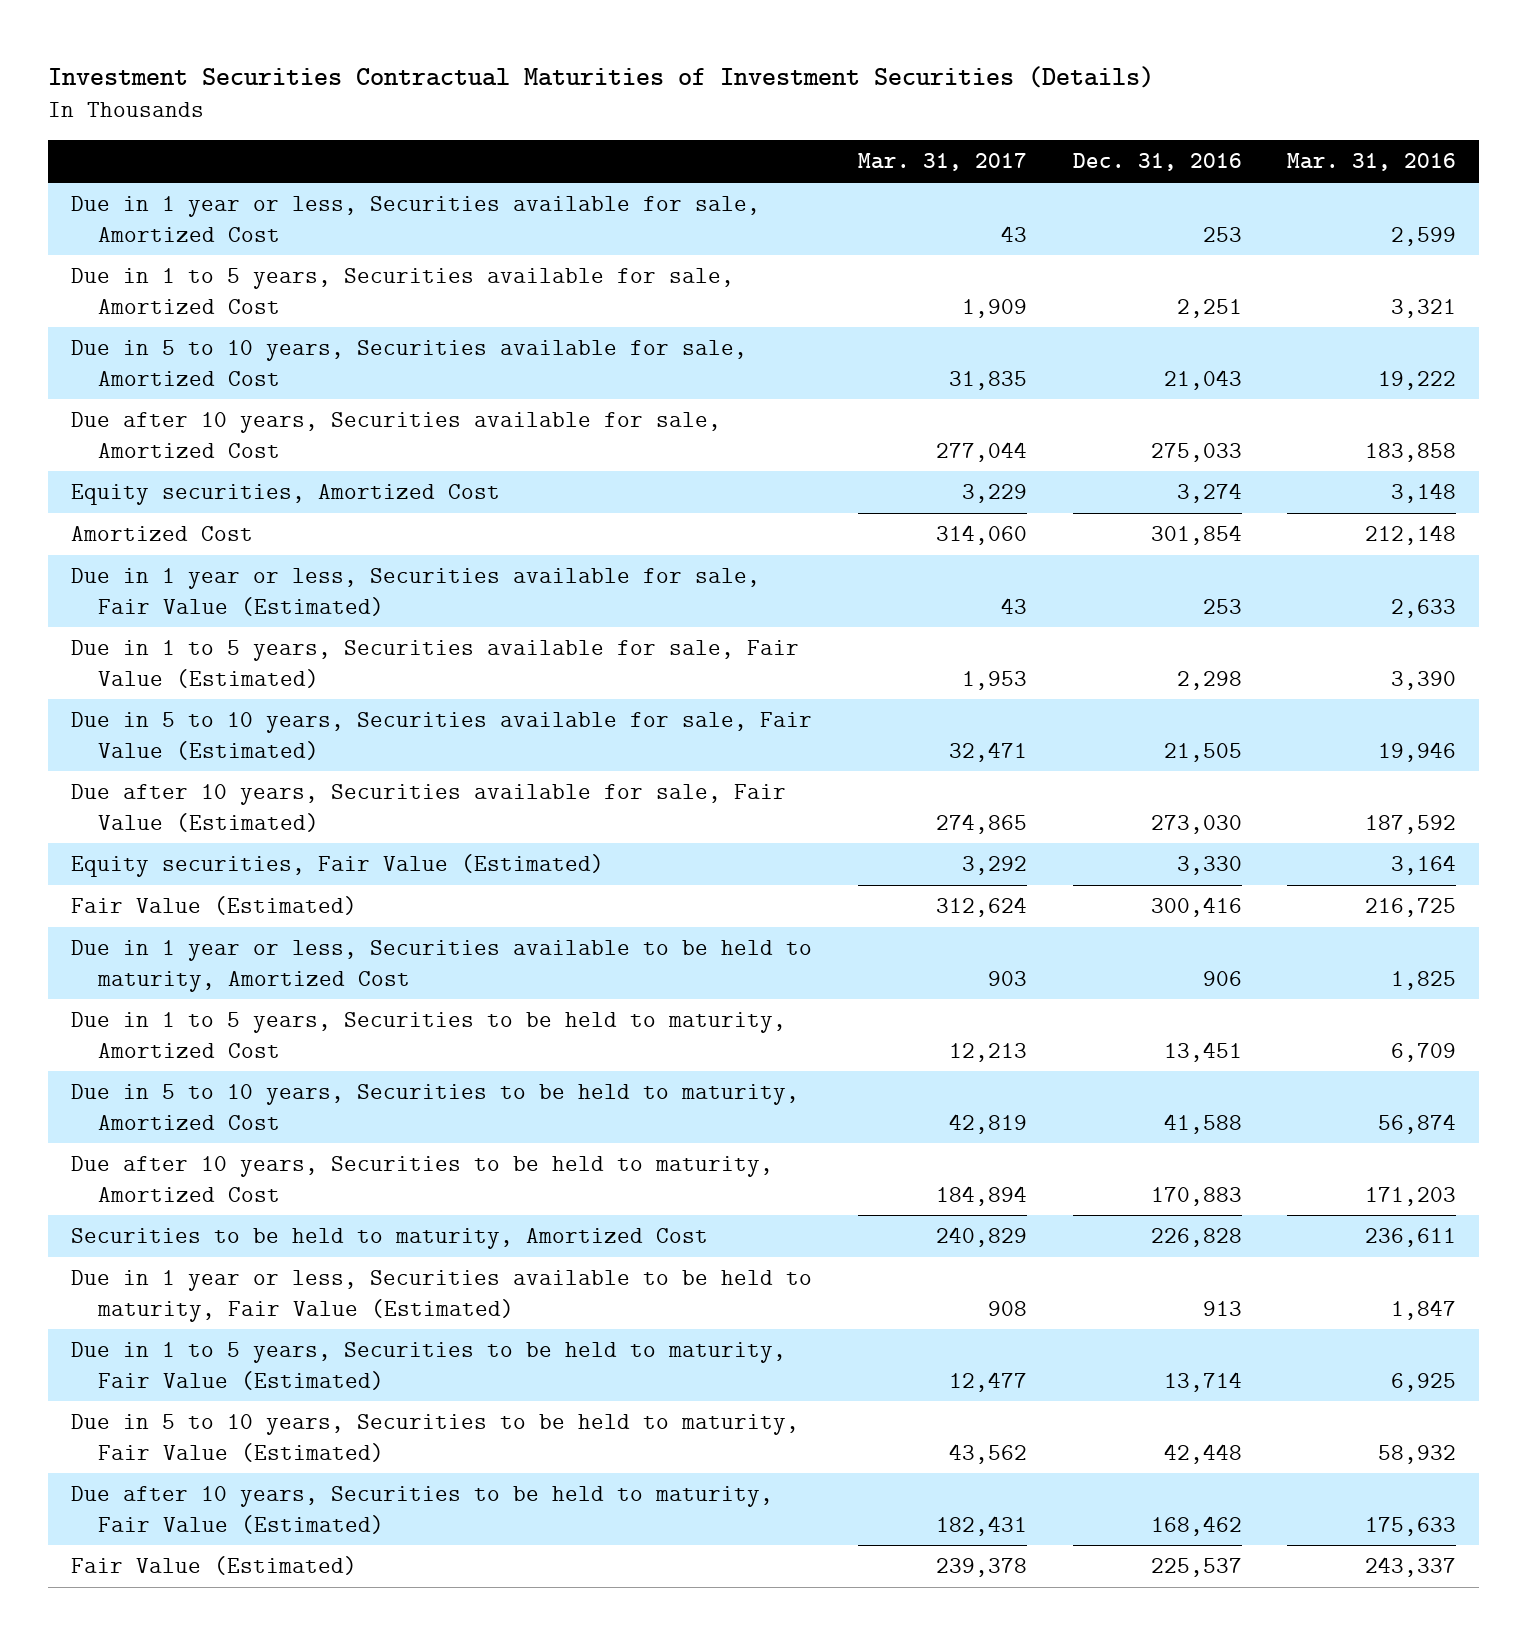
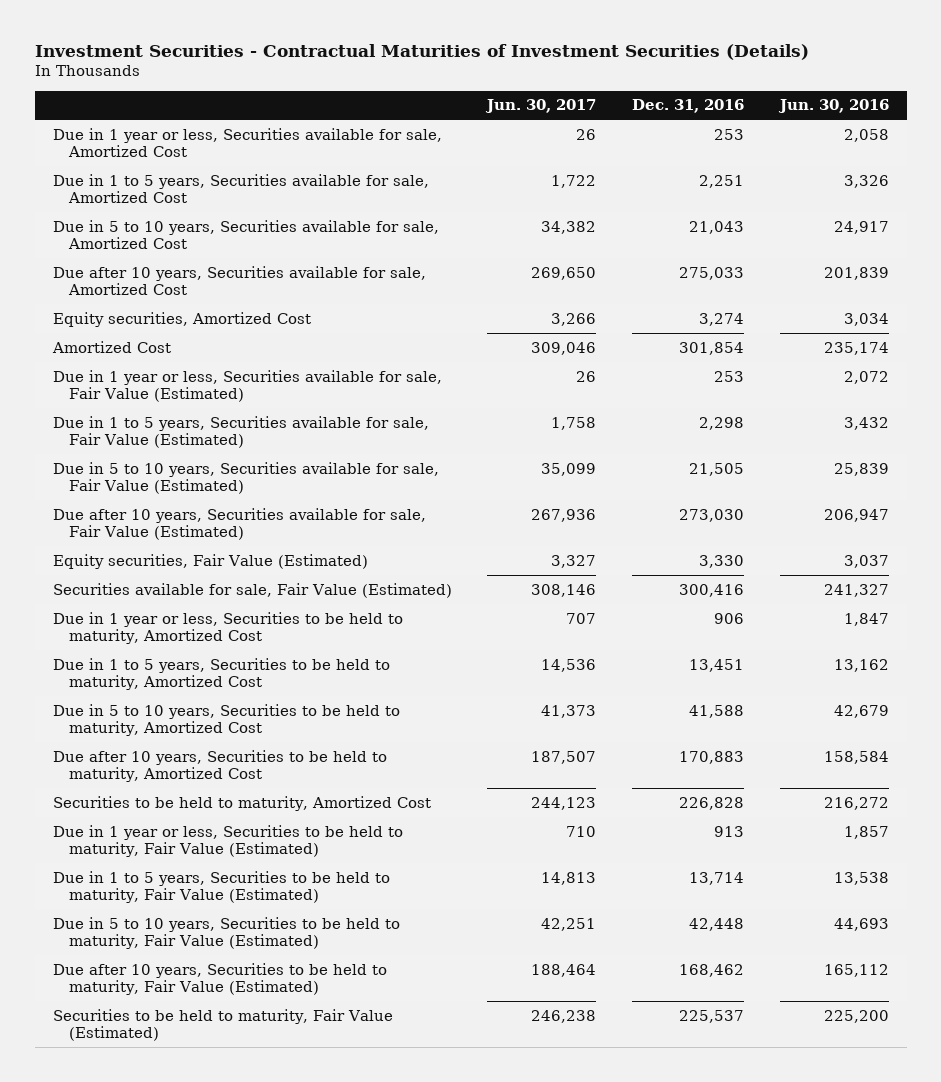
[48,65,1155,88] Investment Securities Contractual Maturities of Investment Securities (Details) -> [34,43,809,60] Investment Securities - Contractual Maturities of Investment Securities (Details)
[857,153,1027,172] Mar. 31, 2017 -> none
[1287,153,1457,172] Mar. 31, 2016 -> none
none -> [485,99,597,114] Jun. 30, 2017
none -> [777,99,889,114] Jun. 30, 2016
[71,896,358,916] Fair Value (Estimated) -> [52,582,452,598] Securities available for sale, Fair Value (Estimated)
[71,940,813,992] Due in 1 year or less, Securities available to be held to maturity, Amortized Cost -> [52,611,403,644] Due in 1 year or less, Securities to be held to maturity, Amortized Cost
[71,1270,813,1322] Due in 1 year or less, Securities available to be held to maturity, Fair Value (Estimated) -> [52,824,403,857] Due in 1 year or less, Securities to be held to maturity, Fair Value (Estimated)
[71,1556,358,1576] Fair Value (Estimated) -> [52,1008,393,1041] Securities to be held to maturity, Fair Value (Estimated)

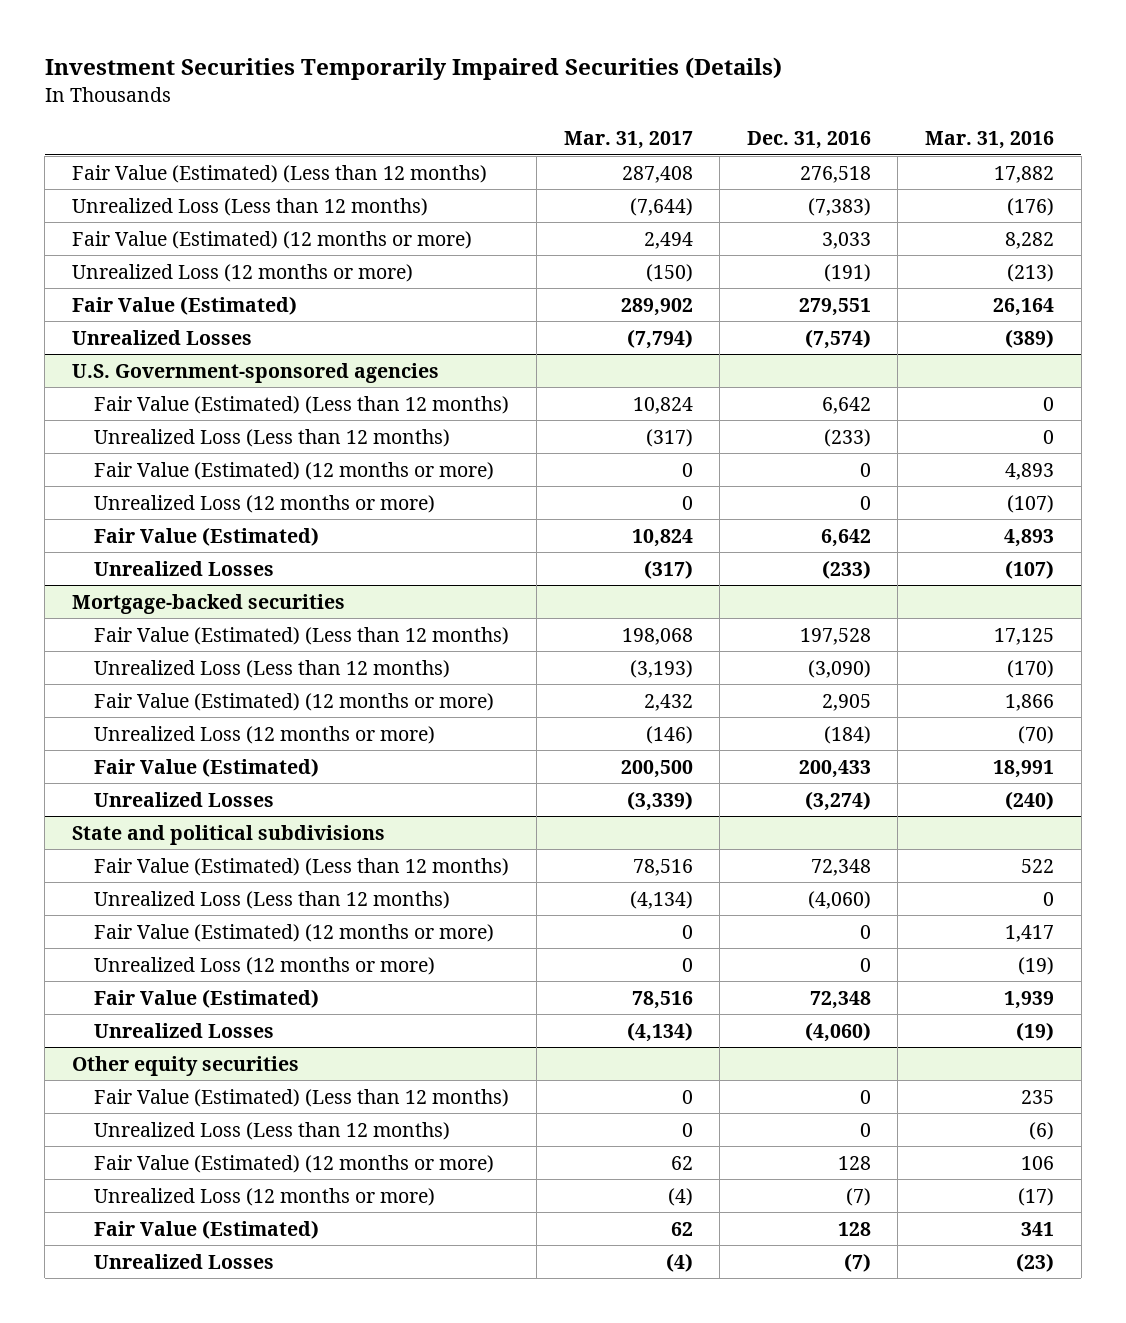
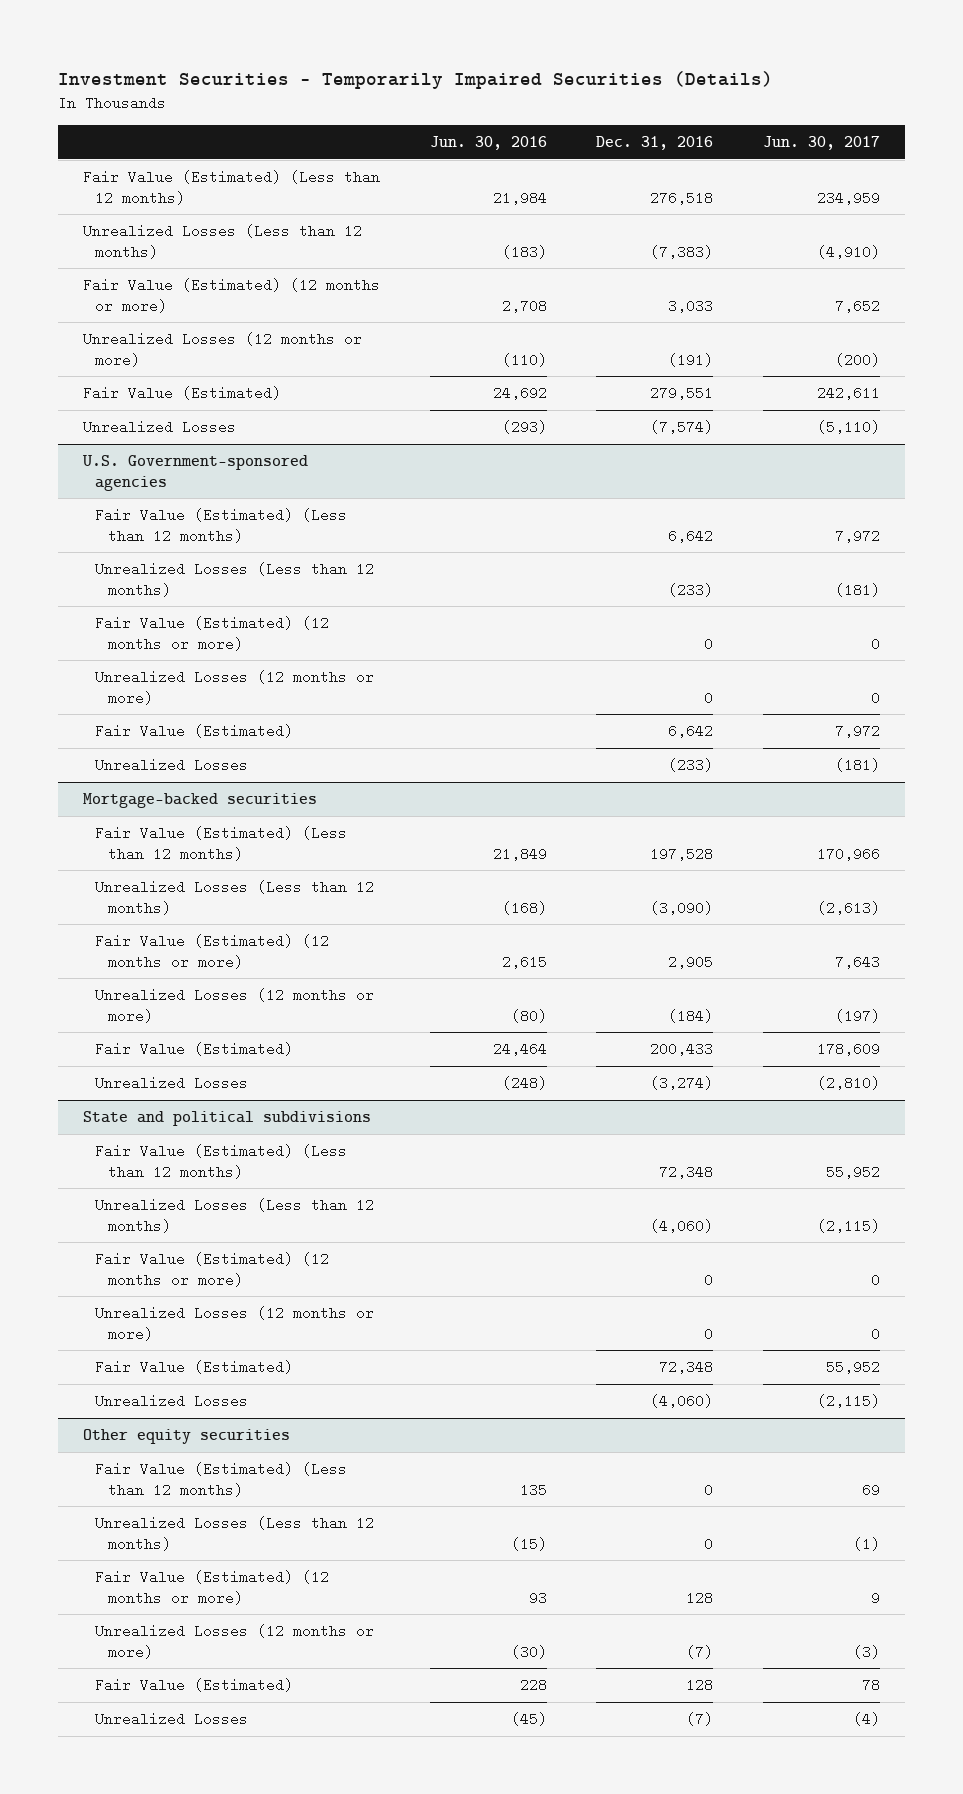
[44,57,782,81] Investment Securities Temporarily Impaired Securities (Details) -> [58,70,774,89] Investment Securities - Temporarily Impaired Securities (Details)
[563,131,693,150] Mar. 31, 2017 -> none
[925,131,1055,150] Mar. 31, 2016 -> none
none -> [429,136,547,151] Jun. 30, 2016
none -> [763,136,881,151] Jun. 30, 2017
[71,197,428,216] Unrealized Loss (Less than 12 months) -> [82,224,362,259] Unrealized Losses (Less than 12 months)
[71,263,413,282] Unrealized Loss (12 months or more) -> [82,332,362,367] Unrealized Losses (12 months or more)
[94,428,451,447] Unrealized Loss (Less than 12 months) -> [95,562,375,597] Unrealized Losses (Less than 12 months)
[94,494,436,513] Unrealized Loss (12 months or more) -> [95,670,375,705] Unrealized Losses (12 months or more)
[94,659,451,678] Unrealized Loss (Less than 12 months) -> [95,880,375,915] Unrealized Losses (Less than 12 months)
[94,725,436,744] Unrealized Loss (12 months or more) -> [95,988,375,1023] Unrealized Losses (12 months or more)
[94,890,451,909] Unrealized Loss (Less than 12 months) -> [95,1198,375,1233] Unrealized Losses (Less than 12 months)
[94,956,436,975] Unrealized Loss (12 months or more) -> [95,1306,375,1341] Unrealized Losses (12 months or more)
[94,1121,451,1140] Unrealized Loss (Less than 12 months) -> [95,1516,375,1551] Unrealized Losses (Less than 12 months)
[94,1187,436,1206] Unrealized Loss (12 months or more) -> [95,1624,375,1659] Unrealized Losses (12 months or more)

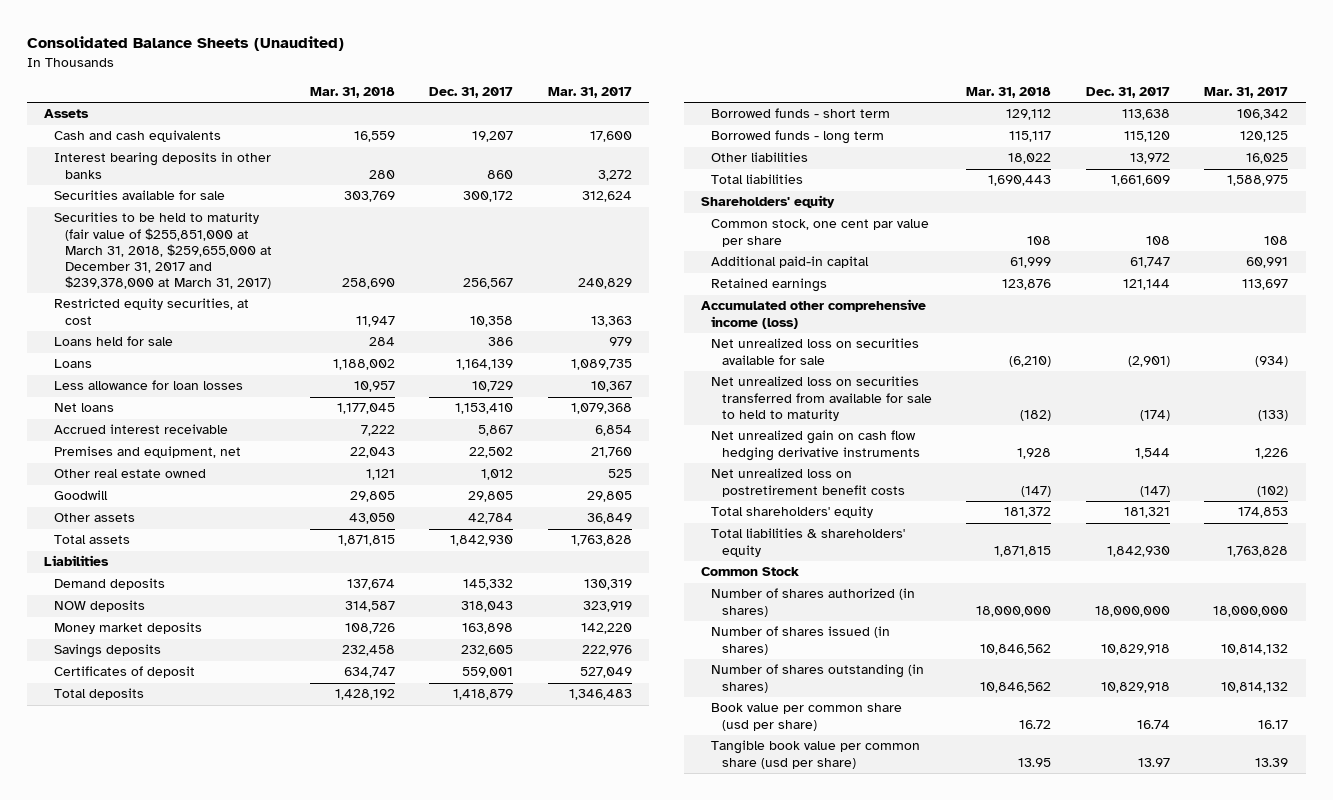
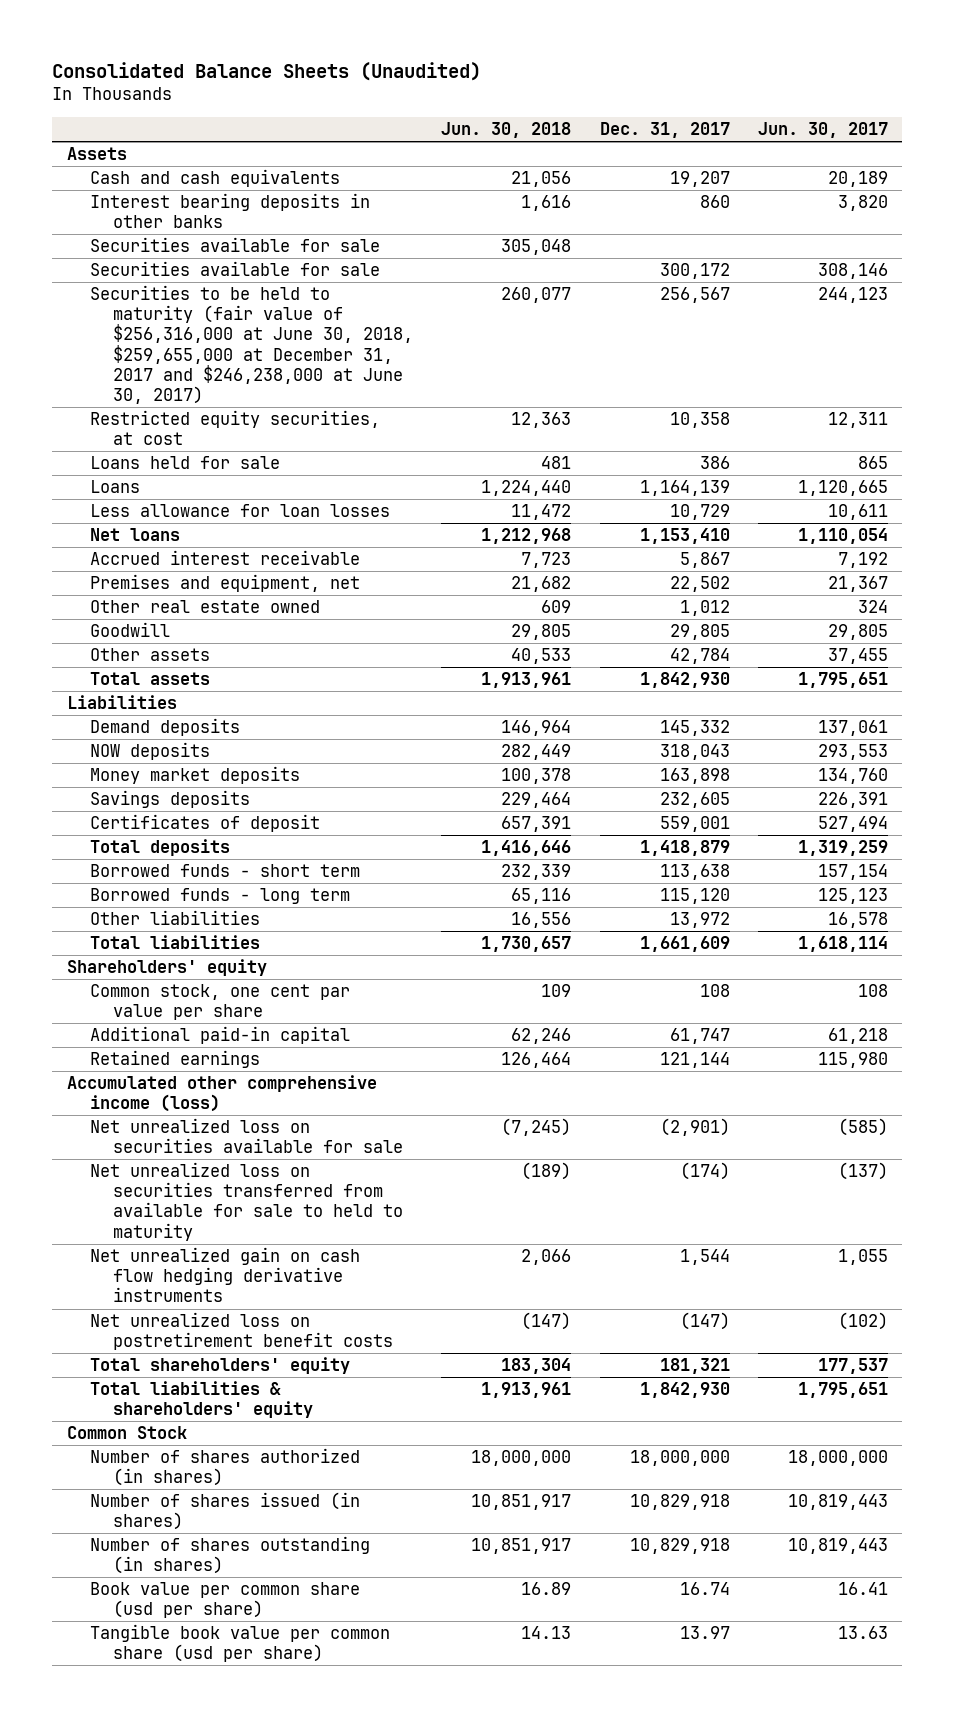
[309,87,395,99] Mar. 31, 2018 -> none
[547,87,632,99] Mar. 31, 2017 -> none
none -> [441,122,572,139] Jun. 30, 2018
none -> [757,122,888,139] Jun. 30, 2017
none -> [89,237,380,253] Securities available for sale
[54,212,272,289] Securities to be held to maturity (fair value of $255,851,000 at March 31, 2018, $259,655,000 at December 31, 2017 and $239,378,000 at March 31, 2017) -> [89,285,413,404] Securities to be held to maturity (fair value of $256,316,000 at June 30, 2018, $259,655,000 at December 31, 2017 and $246,238,000 at June 30, 2017)

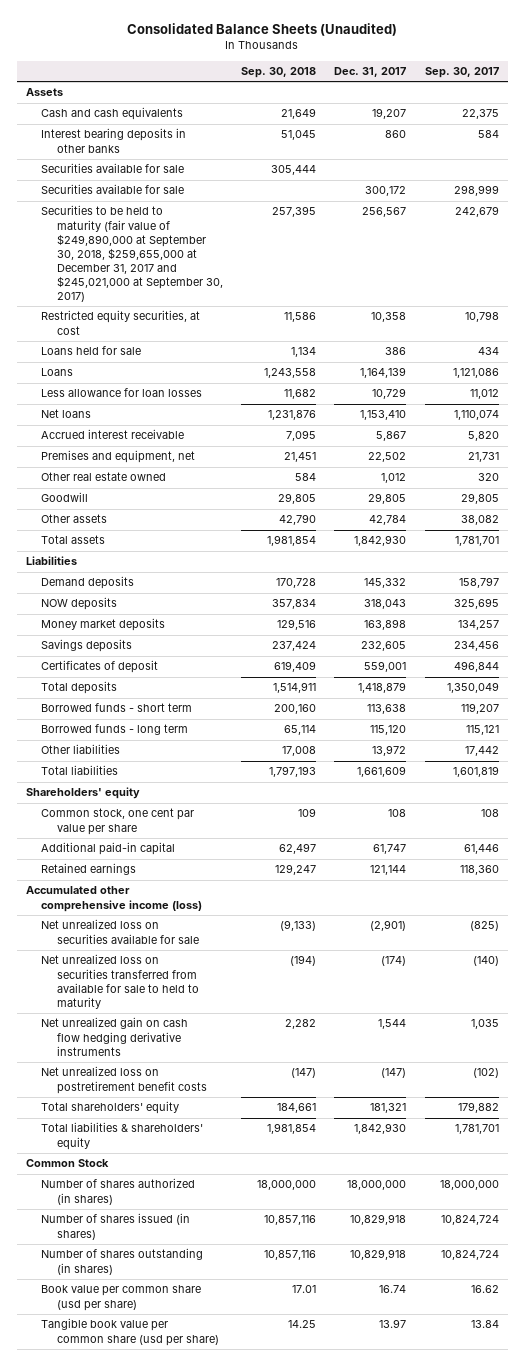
[441,122,572,139] Jun. 30, 2018 -> none
[757,122,888,139] Jun. 30, 2017 -> none
none -> [241,67,317,79] Sep. 30, 2018
none -> [424,67,499,79] Sep. 30, 2017
[89,285,413,404] Securities to be held to maturity (fair value of $256,316,000 at June 30, 2018, $259,655,000 at December 31, 2017 and $246,238,000 at June 30, 2017) -> [41,205,223,302] Securities to be held to maturity (fair value of $249,890,000 at September 30, 2018, $259,655,000 at December 31, 2017 and $245,021,000 at September 30, 2017)

